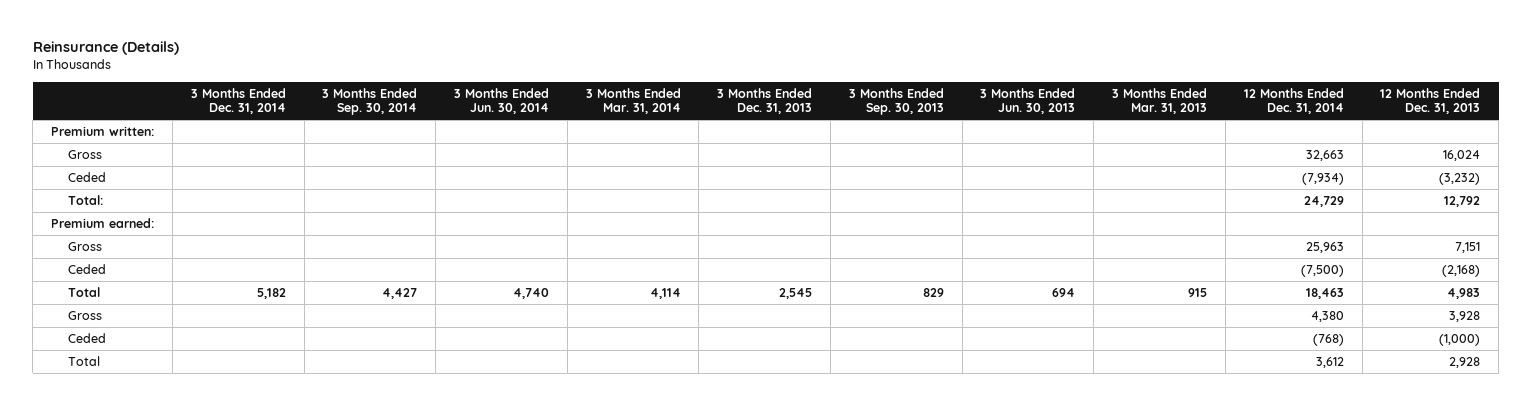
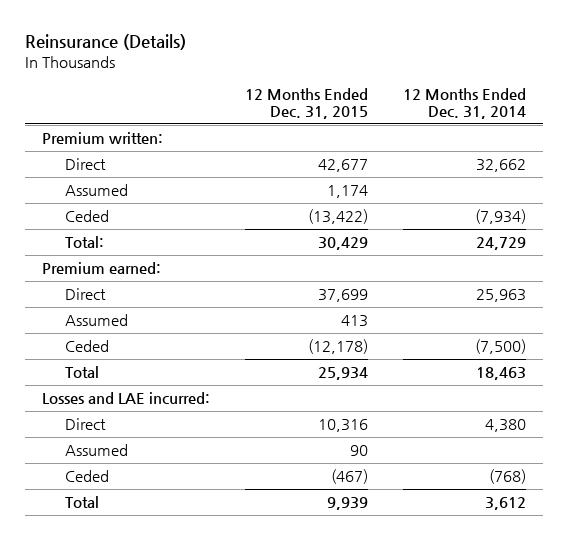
[190,87,286,115] 3 Months Ended Dec. 31, 2014 -> none
[322,87,418,116] 3 Months Ended Sep. 30, 2014 -> none
[454,87,550,115] 3 Months Ended Jun. 30, 2014 -> none
[585,87,681,115] 3 Months Ended Mar. 31, 2014 -> none
[717,87,813,115] 3 Months Ended Dec. 31, 2013 -> none
[848,87,944,116] 3 Months Ended Sep. 30, 2013 -> none
[980,87,1076,115] 3 Months Ended Jun. 30, 2013 -> none
[1112,87,1208,115] 3 Months Ended Mar. 31, 2013 -> none
[1380,87,1481,115] 12 Months Ended Dec. 31, 2013 -> none
none -> [245,87,369,119] 12 Months Ended Dec. 31, 2015
[68,150,103,160] Gross -> none
none -> [64,158,106,171] Direct
none -> [64,184,128,197] Assumed
[68,242,103,252] Gross -> [64,288,106,301] Direct
none -> [64,314,128,327] Assumed
none -> [42,392,211,405] Losses and LAE incurred:
[68,311,103,321] Gross -> [64,418,106,431] Direct
none -> [64,444,128,457] Assumed

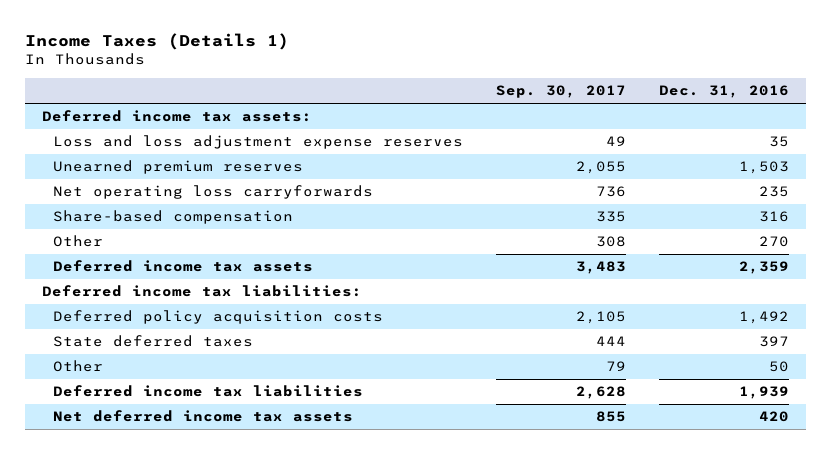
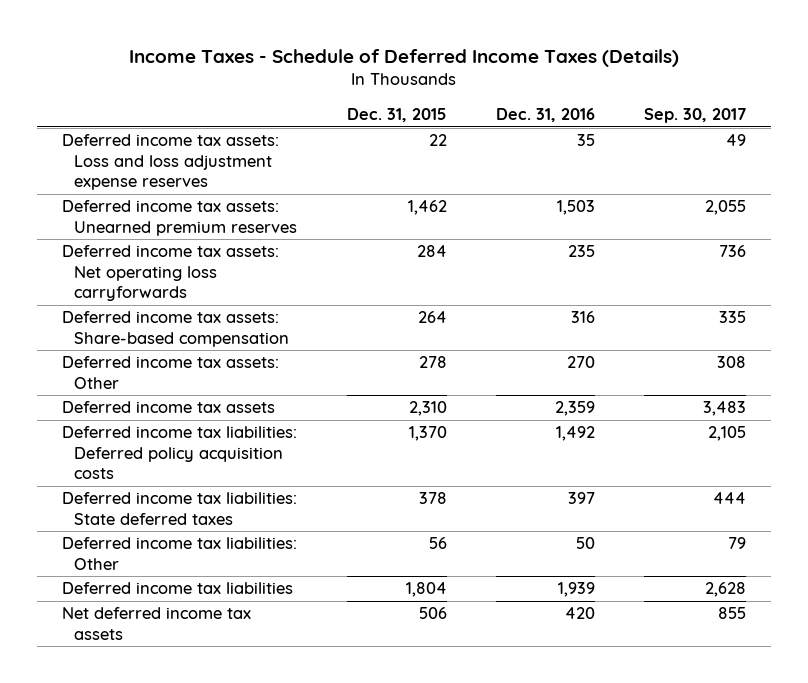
[25,33,290,51] Income Taxes (Details 1) -> [129,49,680,68] Income Taxes - Schedule of Deferred Income Taxes (Details)
none -> [346,108,447,123] Dec. 31, 2015
[41,110,312,123] Deferred income tax assets: -> none
[53,135,464,150] Loss and loss adjustment expense reserves -> [62,134,280,191] Deferred income tax assets: Loss and loss adjustment expense reserves
[53,160,304,175] Unearned premium reserves -> [62,200,298,236] Deferred income tax assets: Unearned premium reserves
[53,185,374,200] Net operating loss carryforwards -> [62,245,280,302] Deferred income tax assets: Net operating loss carryforwards
[53,210,294,225] Share-based compensation -> [62,311,290,347] Deferred income tax assets: Share-based compensation
[53,235,104,248] Other -> [62,356,280,389] Deferred income tax assets: Other
[41,285,362,298] Deferred income tax liabilities: -> none
[53,310,384,325] Deferred policy acquisition costs -> [62,426,298,480] Deferred income tax liabilities: Deferred policy acquisition costs
[53,335,254,348] State deferred taxes -> [62,492,298,525] Deferred income tax liabilities: State deferred taxes
[53,360,104,373] Other -> [62,537,298,570] Deferred income tax liabilities: Other

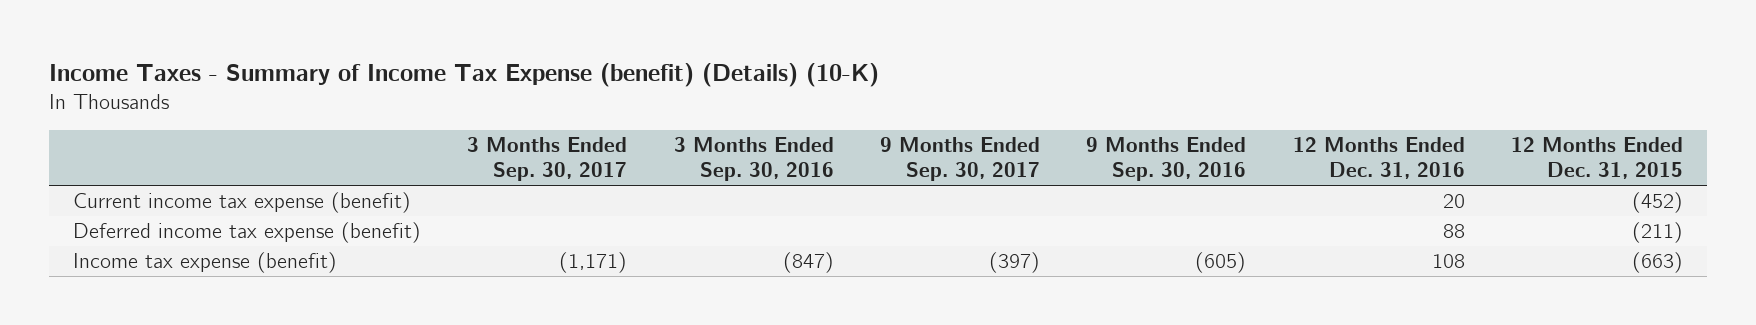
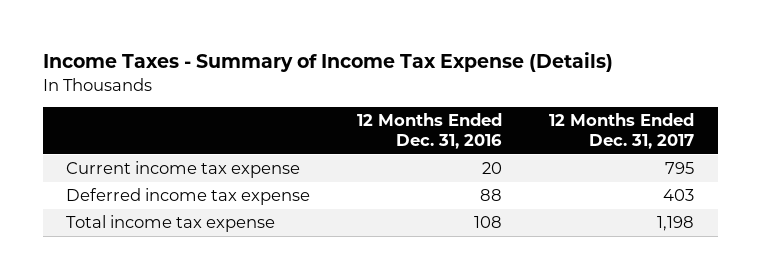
[49,63,880,88] Income Taxes - Summary of Income Tax Expense (benefit) (Details) (10-K) -> [42,52,613,73] Income Taxes - Summary of Income Tax Expense (Details)
[467,137,628,182] 3 Months Ended Sep. 30, 2017 -> none
[673,137,834,182] 3 Months Ended Sep. 30, 2016 -> none
[879,137,1040,182] 9 Months Ended Sep. 30, 2017 -> none
[1086,137,1247,182] 9 Months Ended Sep. 30, 2016 -> none
[1511,137,1684,180] 12 Months Ended Dec. 31, 2015 -> none
none -> [549,113,695,150] 12 Months Ended Dec. 31, 2017
[72,192,411,214] Current income tax expense (benefit) -> [66,161,301,179] Current income tax expense
[72,222,421,244] Deferred income tax expense (benefit) -> [66,188,311,206] Deferred income tax expense
[72,252,337,274] Income tax expense (benefit) -> [66,215,276,233] Total income tax expense

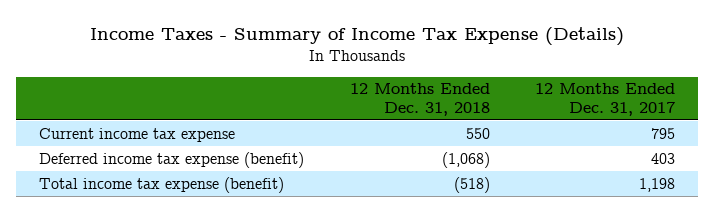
[357,113,503,150] 12 Months Ended Dec. 31, 2016 -> none
none -> [349,83,490,117] 12 Months Ended Dec. 31, 2018
[66,188,311,206] Deferred income tax expense -> [38,151,304,168] Deferred income tax expense (benefit)
[66,215,276,233] Total income tax expense -> [38,176,284,193] Total income tax expense (benefit)

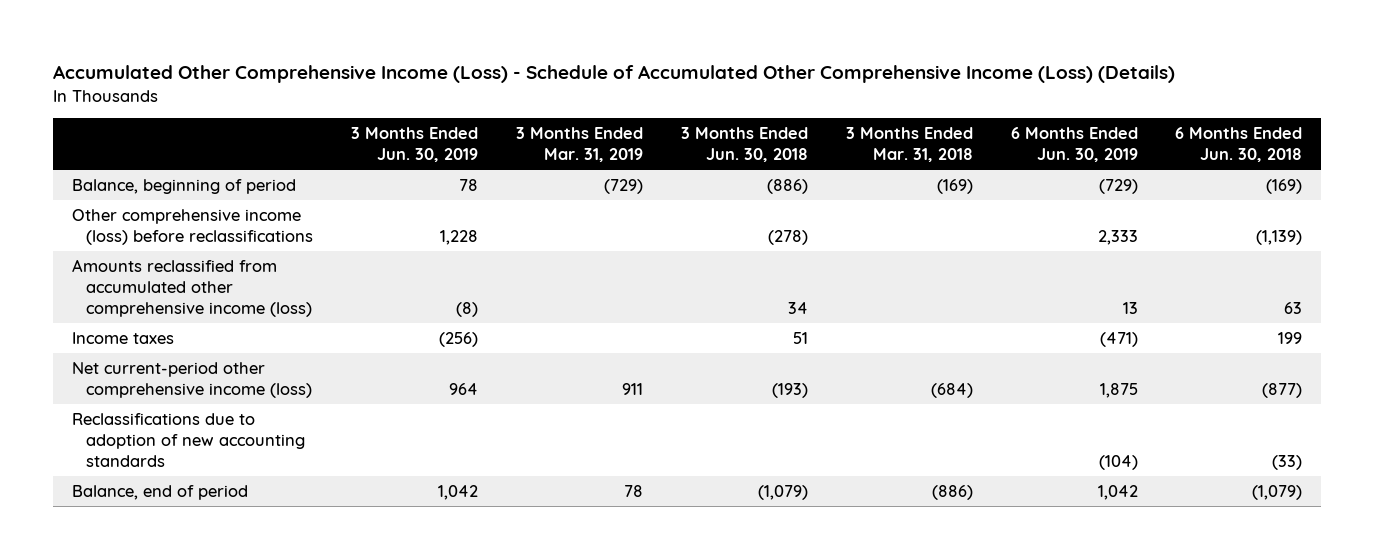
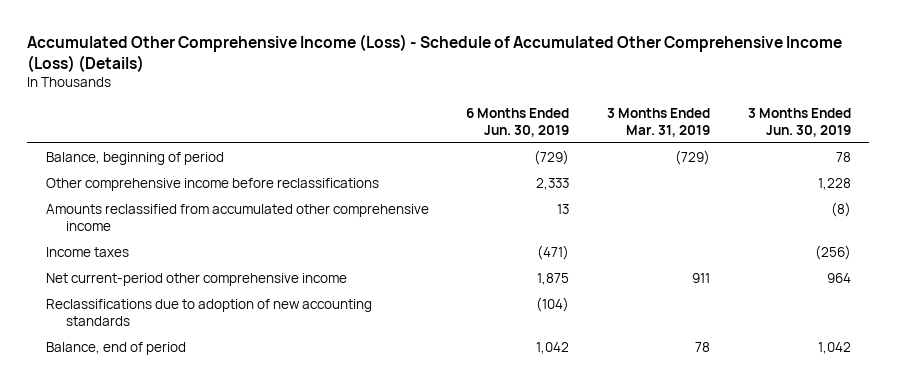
[680,127,808,163] 3 Months Ended Jun. 30, 2018 -> none
[845,127,973,163] 3 Months Ended Mar. 31, 2018 -> none
[1175,127,1303,163] 6 Months Ended Jun. 30, 2018 -> none
[72,208,314,245] Other comprehensive income (loss) before reclassifications -> [45,177,379,191] Other comprehensive income before reclassifications
[72,258,313,317] Amounts reclassified from accumulated other comprehensive income (loss) -> [45,203,429,231] Amounts reclassified from accumulated other comprehensive income
[72,361,313,398] Net current-period other comprehensive income (loss) -> [45,272,347,286] Net current-period other comprehensive income

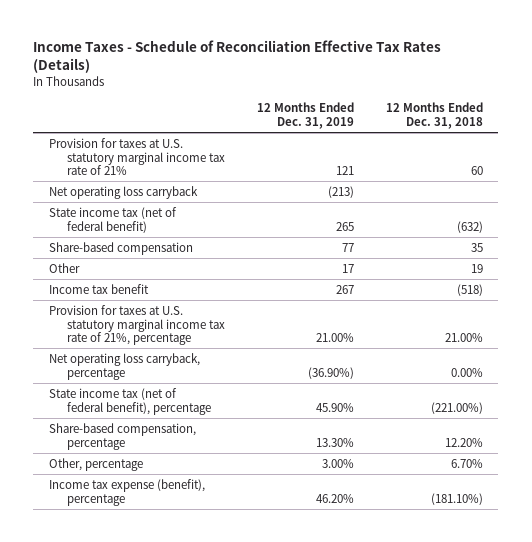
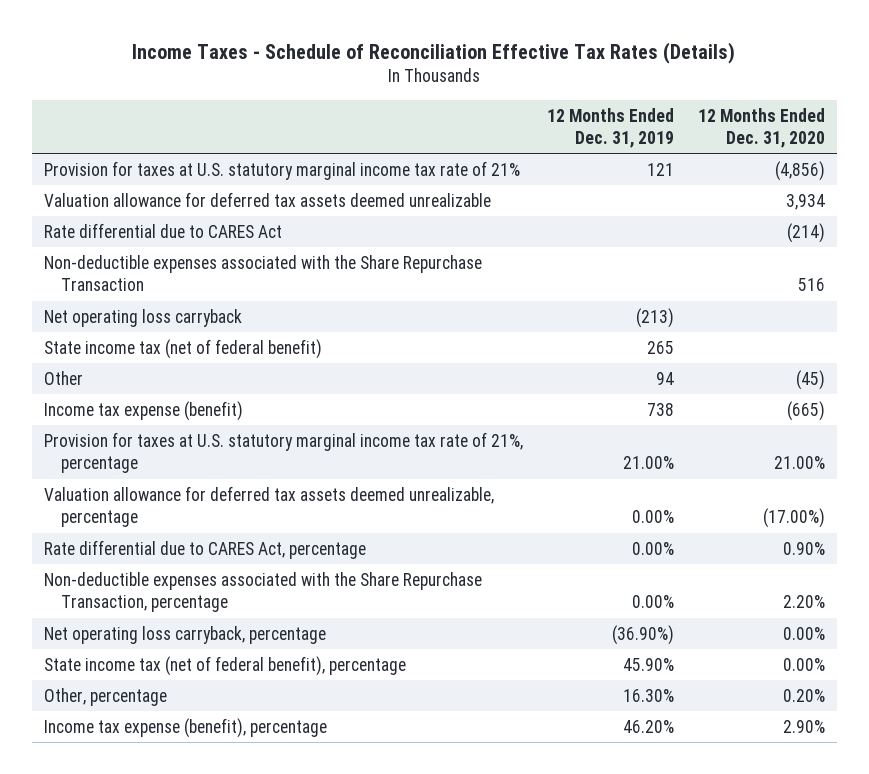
[385,102,483,130] 12 Months Ended Dec. 31, 2018 -> none
none -> [697,107,825,148] 12 Months Ended Dec. 31, 2020
none -> [43,191,491,207] Valuation allowance for deferred tax assets deemed unrealizable
none -> [43,222,282,238] Rate differential due to CARES Act
none -> [43,254,482,291] Non-deductible expenses associated with the Share Repurchase Transaction
[49,241,194,255] Share-based compensation -> none
[341,263,354,273] 17 -> [655,371,674,385] 94
[49,283,150,294] Income tax benefit -> [43,400,243,421] Income tax expense (benefit)
[335,284,354,294] 267 -> [646,402,674,416] 738
none -> [43,485,494,527] Valuation allowance for deferred tax assets deemed unrealizable, percentage
none -> [43,539,366,559] Rate differential due to CARES Act, percentage
none -> [43,571,482,612] Non-deductible expenses associated with the Share Repurchase Transaction, percentage
[49,422,197,450] Share-based compensation, percentage -> none
[321,458,354,468] 3.00% -> [622,688,674,702] 16.30%

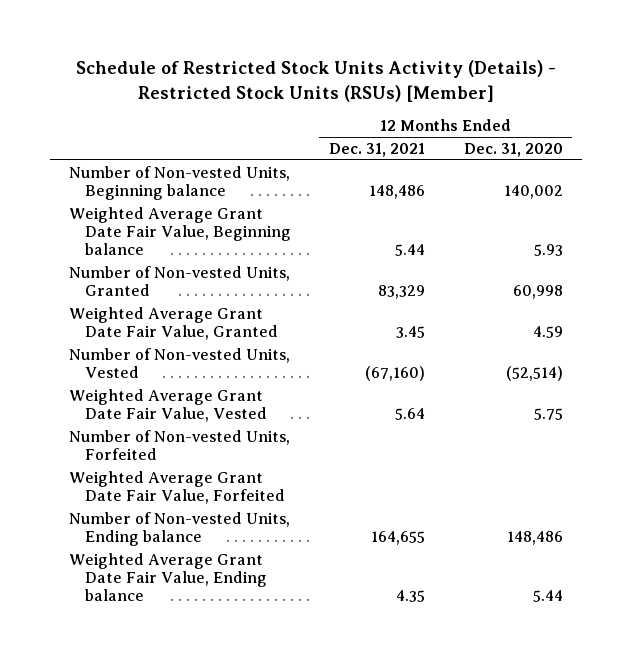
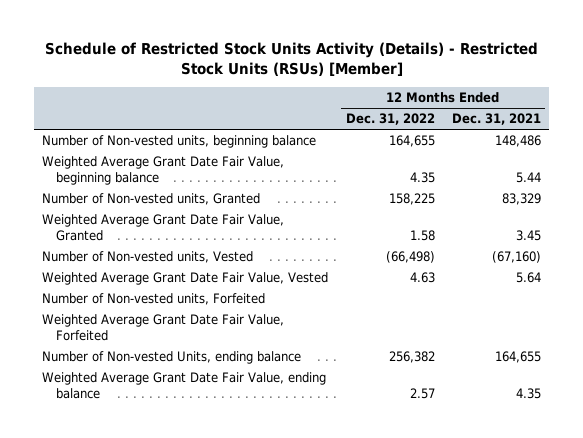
[463,142,563,157] Dec. 31, 2020 -> none
none -> [345,113,435,126] Dec. 31, 2022
[68,165,290,201] Number of Non-vested Units, Beginning balance -> [42,135,317,149] Number of Non-vested units, beginning balance
[68,206,291,256] Weighted Average Grant Date Fair Value, Beginning balance -> [42,156,285,185] Weighted Average Grant Date Fair Value, beginning balance
[68,265,290,297] Number of Non-vested Units, Granted -> [42,193,261,206] Number of Non-vested units, Granted
[68,347,290,379] Number of Non-vested Units, Vested -> [42,251,254,264] Number of Non-vested units, Vested
[68,429,290,461] Number of Non-vested Units, Forfeited -> [42,293,266,306] Number of Non-vested units, Forfeited
[68,511,290,547] Number of Non-vested Units, Ending balance -> [42,351,302,365] Number of Non-vested Units, ending balance
[68,552,267,602] Weighted Average Grant Date Fair Value, Ending balance -> [42,372,327,399] Weighted Average Grant Date Fair Value, ending balance

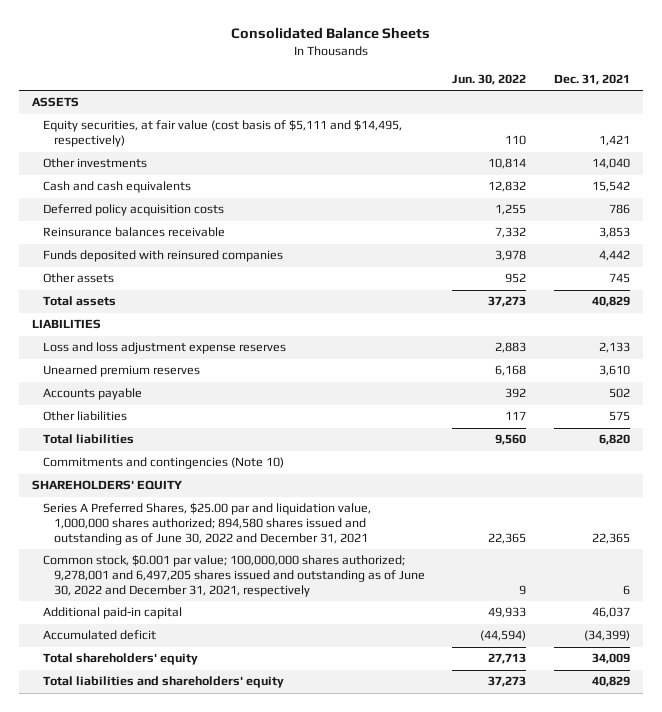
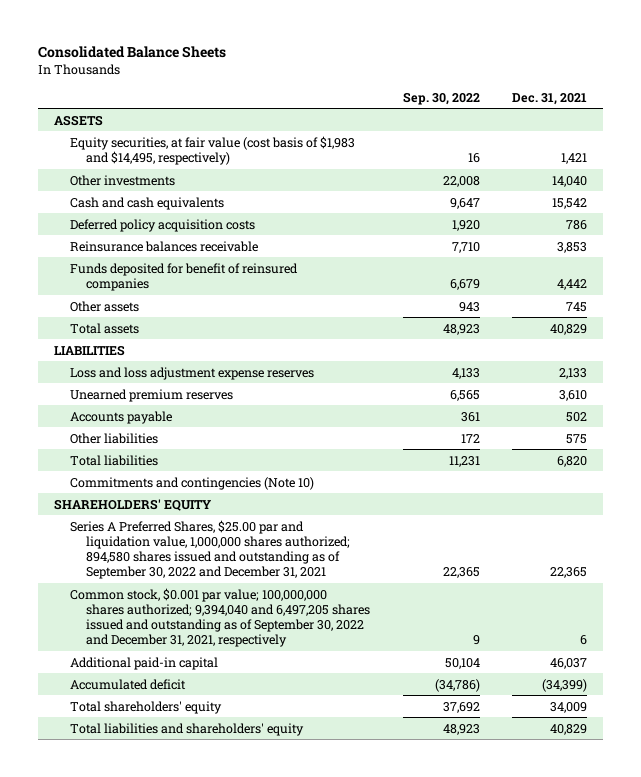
[452,74,527,86] Jun. 30, 2022 -> none
none -> [402,91,480,105] Sep. 30, 2022
[43,120,403,148] Equity securities, at fair value (cost basis of $5,111 and $14,495, respectively) -> [70,135,356,165] Equity securities, at fair value (cost basis of $1,983 and $14,495, respectively)
[43,250,284,263] Funds deposited with reinsured companies -> [70,262,299,291] Funds deposited for benefit of reinsured companies
[43,503,372,546] Series A Preferred Shares, $25.00 par and liquidation value, 1,000,000 shares authorized; 894,580 shares issued and outstanding as of June 30, 2022 and December 31, 2021 -> [70,519,351,580] Series A Preferred Shares, $25.00 par and liquidation value, 1,000,000 shares authorized; 894,580 shares issued and outstanding as of September 30, 2022 and December 31, 2021
[43,555,426,598] Common stock, $0.001 par value; 100,000,000 shares authorized; 9,278,001 and 6,497,205 shares issued and outstanding as of June 30, 2022 and December 31, 2021, respectively -> [70,587,371,648] Common stock, $0.001 par value; 100,000,000 shares authorized; 9,394,040 and 6,497,205 shares issued and outstanding as of September 30, 2022 and December 31, 2021, respectively

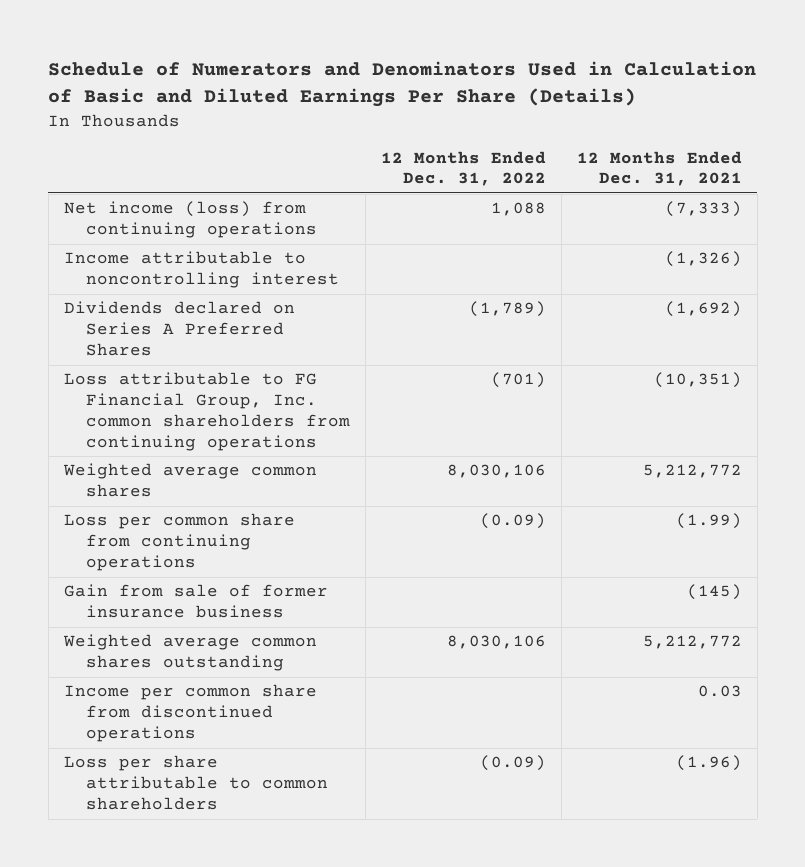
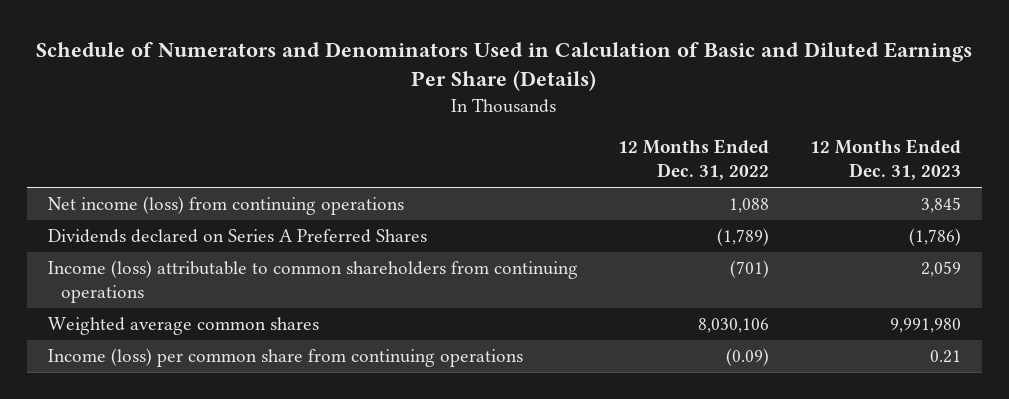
[576,150,742,187] 12 Months Ended Dec. 31, 2021 -> none
none -> [810,139,962,181] 12 Months Ended Dec. 31, 2023
[63,251,339,289] Income attributable to noncontrolling interest -> none
[63,372,350,452] Loss attributable to FG Financial Group, Inc. common shareholders from continuing operations -> [47,260,578,304] Income (loss) attributable to common shareholders from continuing operations
[63,584,328,619] Gain from sale of former insurance business -> none
[62,634,317,672] Weighted average common shares outstanding -> none
[63,684,317,743] Income per common share from discontinued operations -> none
[63,755,328,811] Loss per share attributable to common shareholders -> none
[63,513,295,572] Loss per common share from continuing operations -> [47,348,523,368] Income (loss) per common share from continuing operations

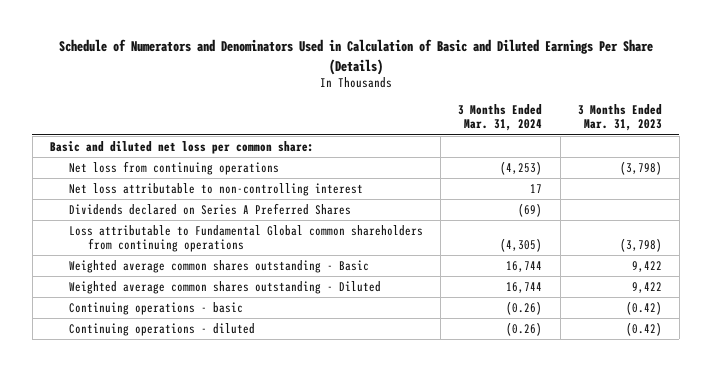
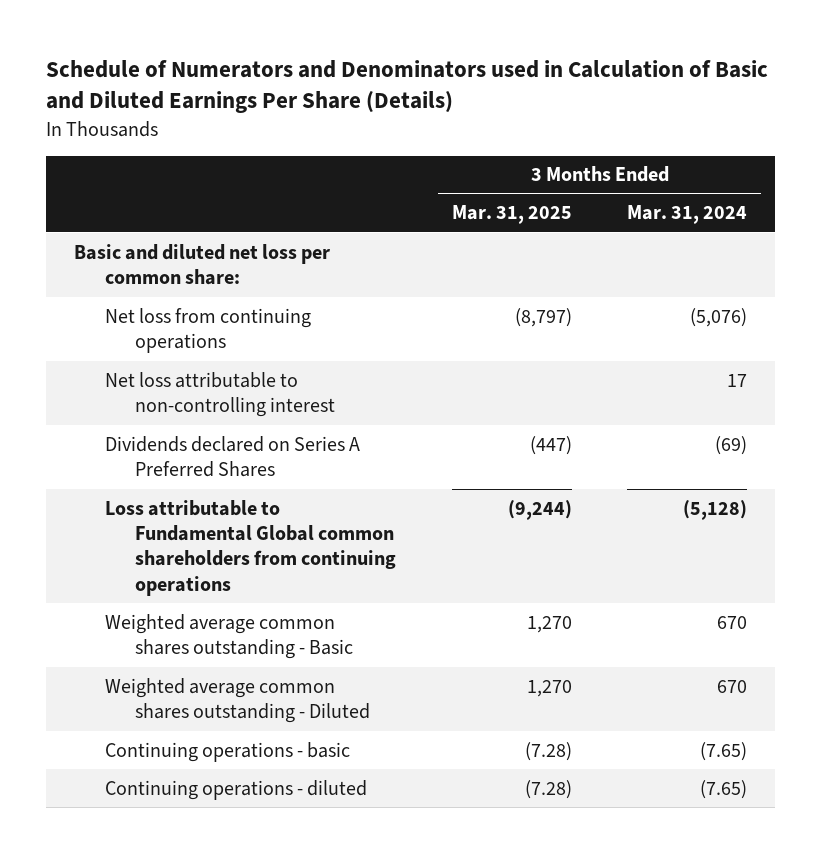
[58,39,653,75] Schedule of Numerators and Denominators Used in Calculation of Basic and Diluted Earnings Per Share (Details) -> [46,60,769,114] Schedule of Numerators and Denominators used in Calculation of Basic and Diluted Earnings Per Share (Details)
[577,104,662,132] 3 Months Ended Mar. 31, 2023 -> none
none -> [451,205,572,225] Mar. 31, 2025
[500,160,543,175] (4,253) -> [690,307,748,327] (5,076)
[500,237,543,252] (4,305) -> [683,499,748,520] (5,128)
[506,260,543,272] 16,744 -> [717,615,748,629] 670
[506,281,543,293] 16,744 -> [717,679,748,693] 670
[506,300,543,315] (0.26) -> [700,741,748,761] (7.65)
[506,321,543,336] (0.26) -> [700,779,748,799] (7.65)

